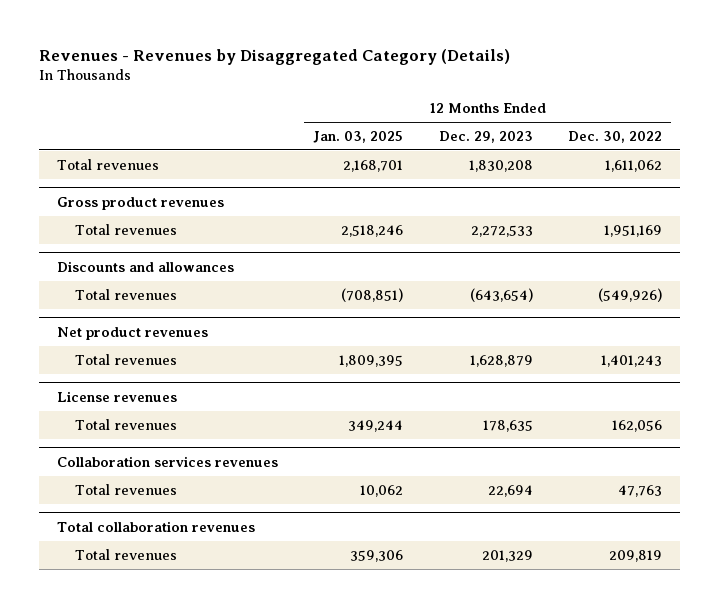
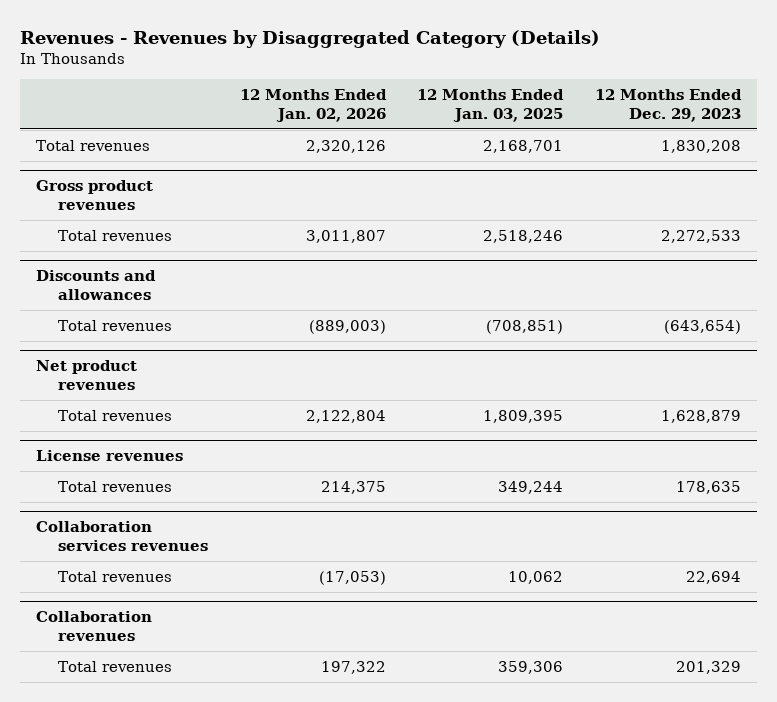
[567,131,662,144] Dec. 30, 2022 -> none
none -> [239,89,387,122] 12 Months Ended Jan. 02, 2026
[56,520,255,532] Total collaboration revenues -> [36,611,153,641] Collaboration revenues

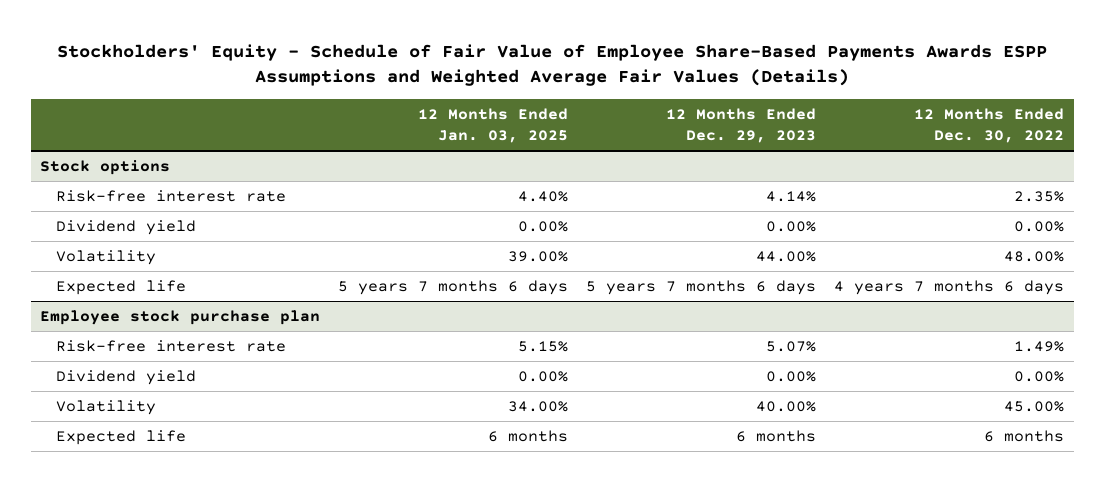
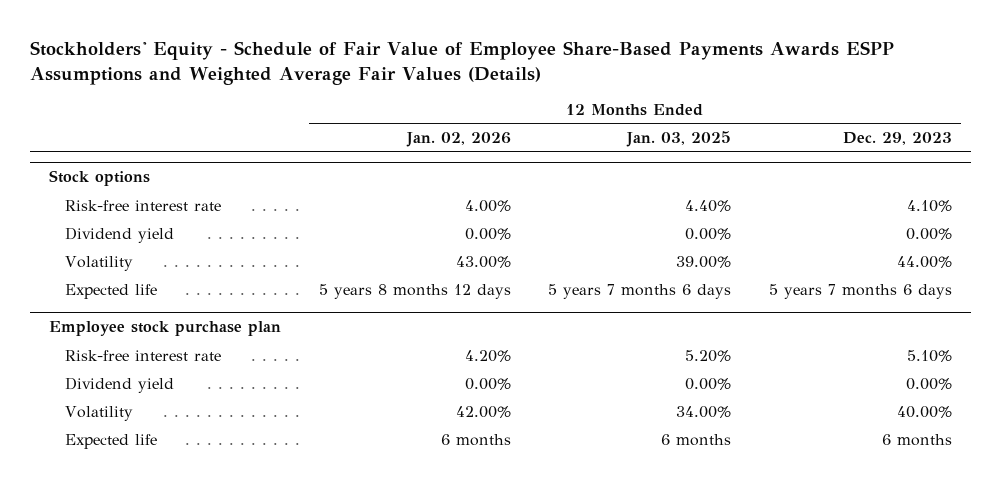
[914,108,1065,143] 12 Months Ended Dec. 30, 2022 -> none
none -> [405,132,511,148] Jan. 02, 2026
[766,191,817,203] 4.14% -> [907,199,953,212] 4.10%
[518,341,569,353] 5.15% -> [685,349,732,362] 5.20%
[766,341,817,353] 5.07% -> [907,349,953,362] 5.10%

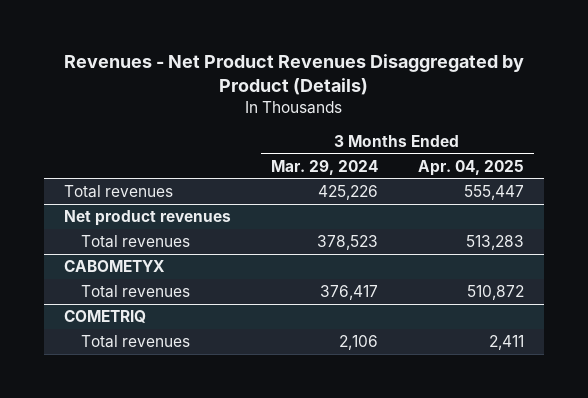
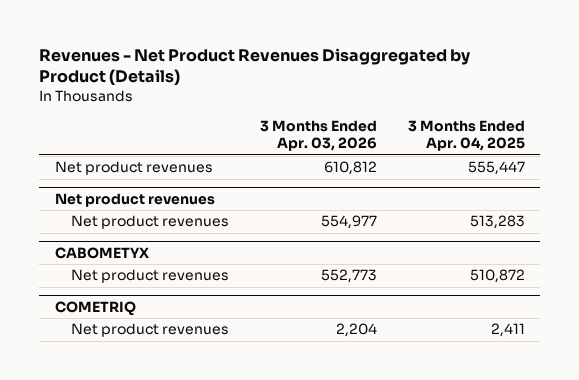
[270,159,378,175] Mar. 29, 2024 -> none
none -> [259,120,377,152] 3 Months Ended Apr. 03, 2026
[63,185,173,199] Total revenues -> [54,161,213,176] Net product revenues
[81,235,191,249] Total revenues -> [71,215,230,230] Net product revenues
[81,285,191,299] Total revenues -> [71,269,230,284] Net product revenues
[81,335,191,349] Total revenues -> [71,323,230,338] Net product revenues

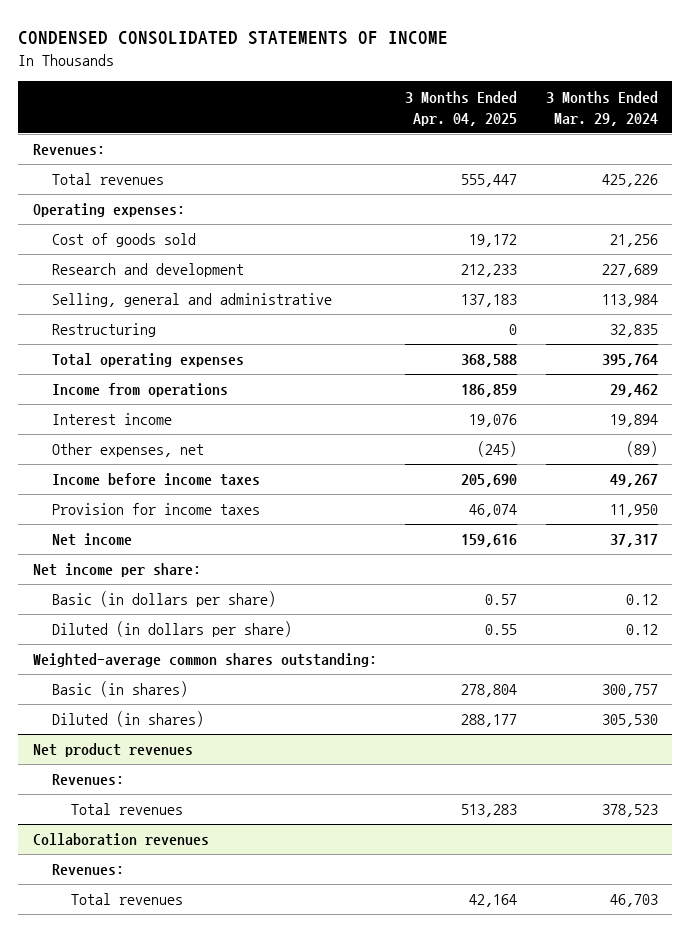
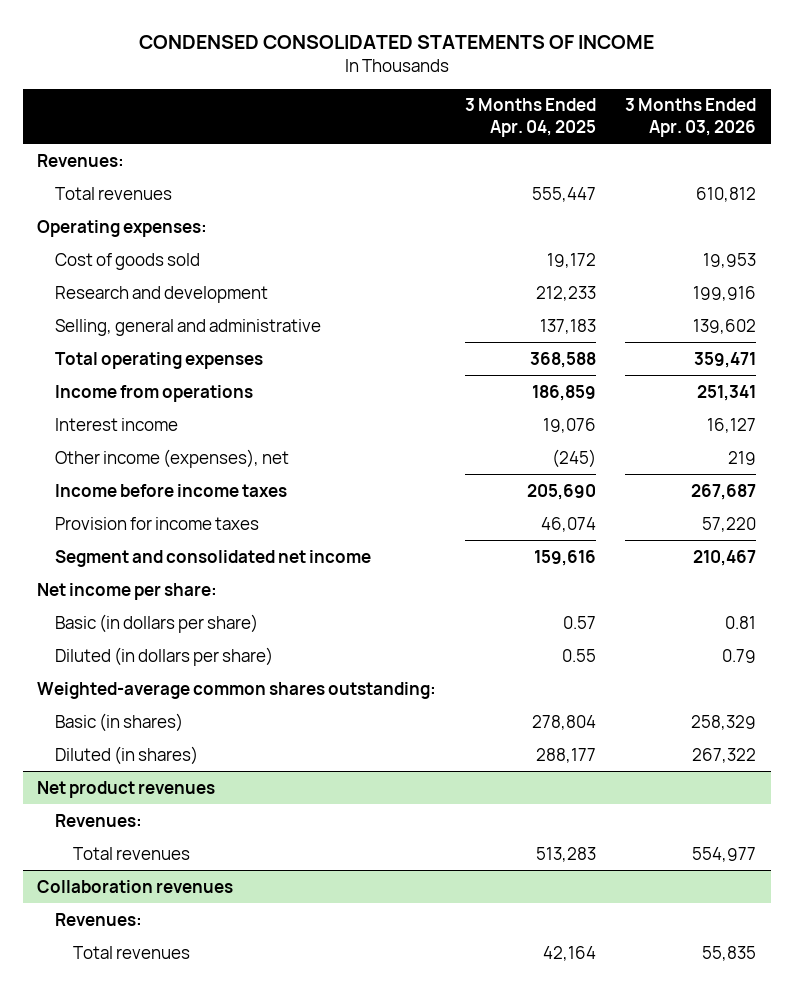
[546,90,659,126] 3 Months Ended Mar. 29, 2024 -> none
none -> [625,98,757,138] 3 Months Ended Apr. 03, 2026
[51,323,156,338] Restructuring -> none
[51,443,204,458] Other expenses, net -> [55,448,290,468] Other income (expenses), net
[51,533,132,547] Net income -> [55,549,372,567] Segment and consolidated net income

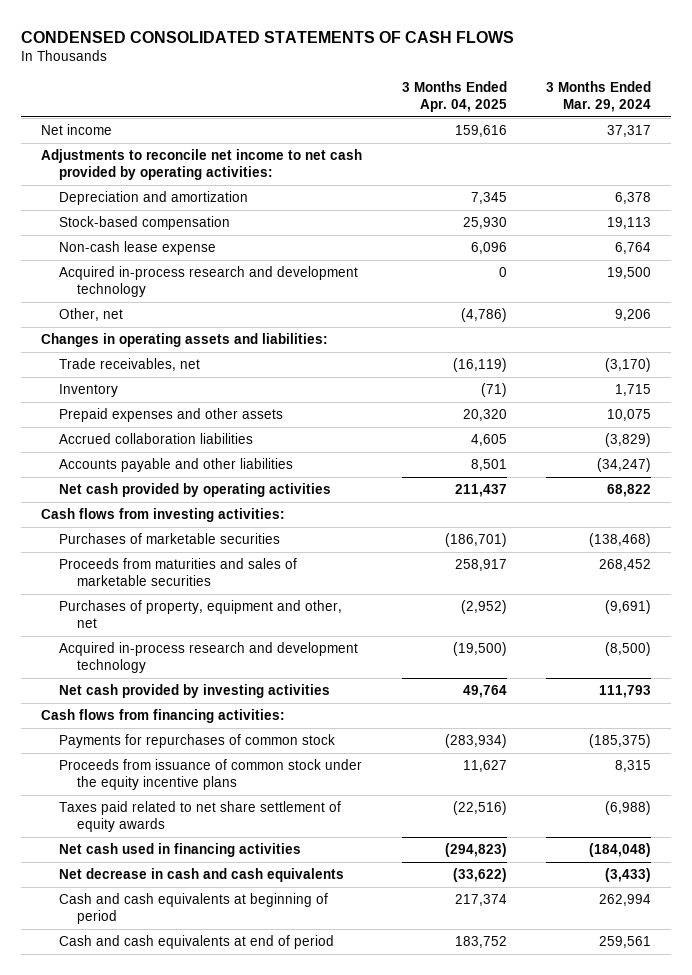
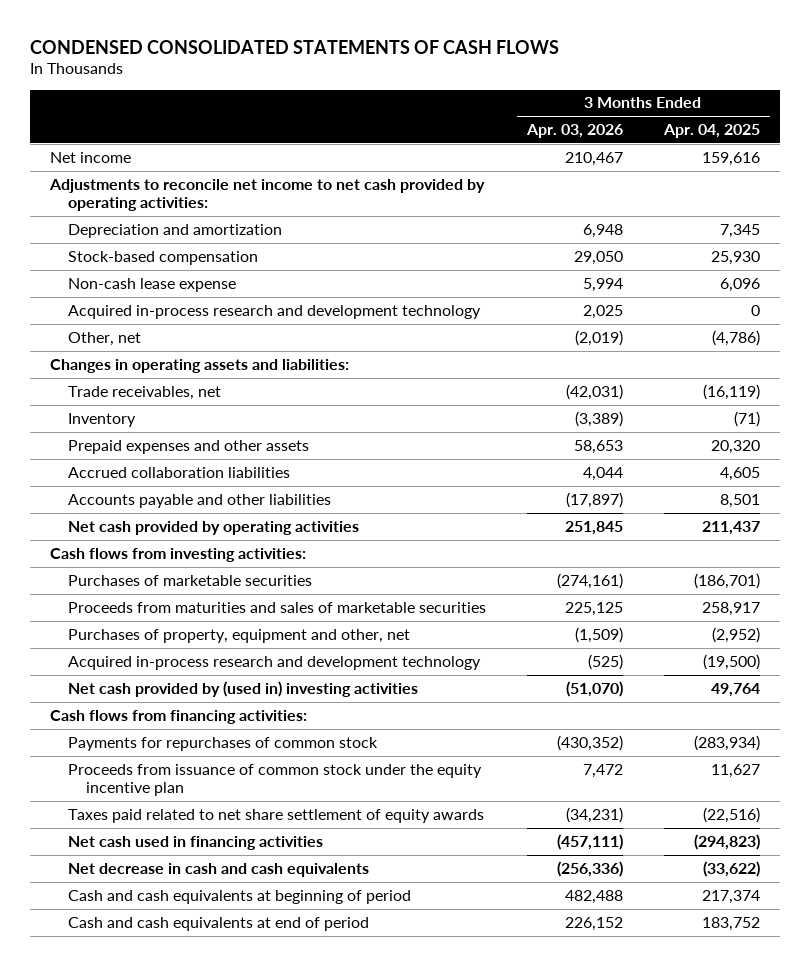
[546,81,652,113] 3 Months Ended Mar. 29, 2024 -> none
none -> [525,123,623,138] Apr. 03, 2026
[59,684,331,699] Net cash provided by investing activities -> [68,680,419,697] Net cash provided by (used in) investing activities
[59,759,363,791] Proceeds from issuance of common stock under the equity incentive plans -> [68,763,483,796] Proceeds from issuance of common stock under the equity incentive plan

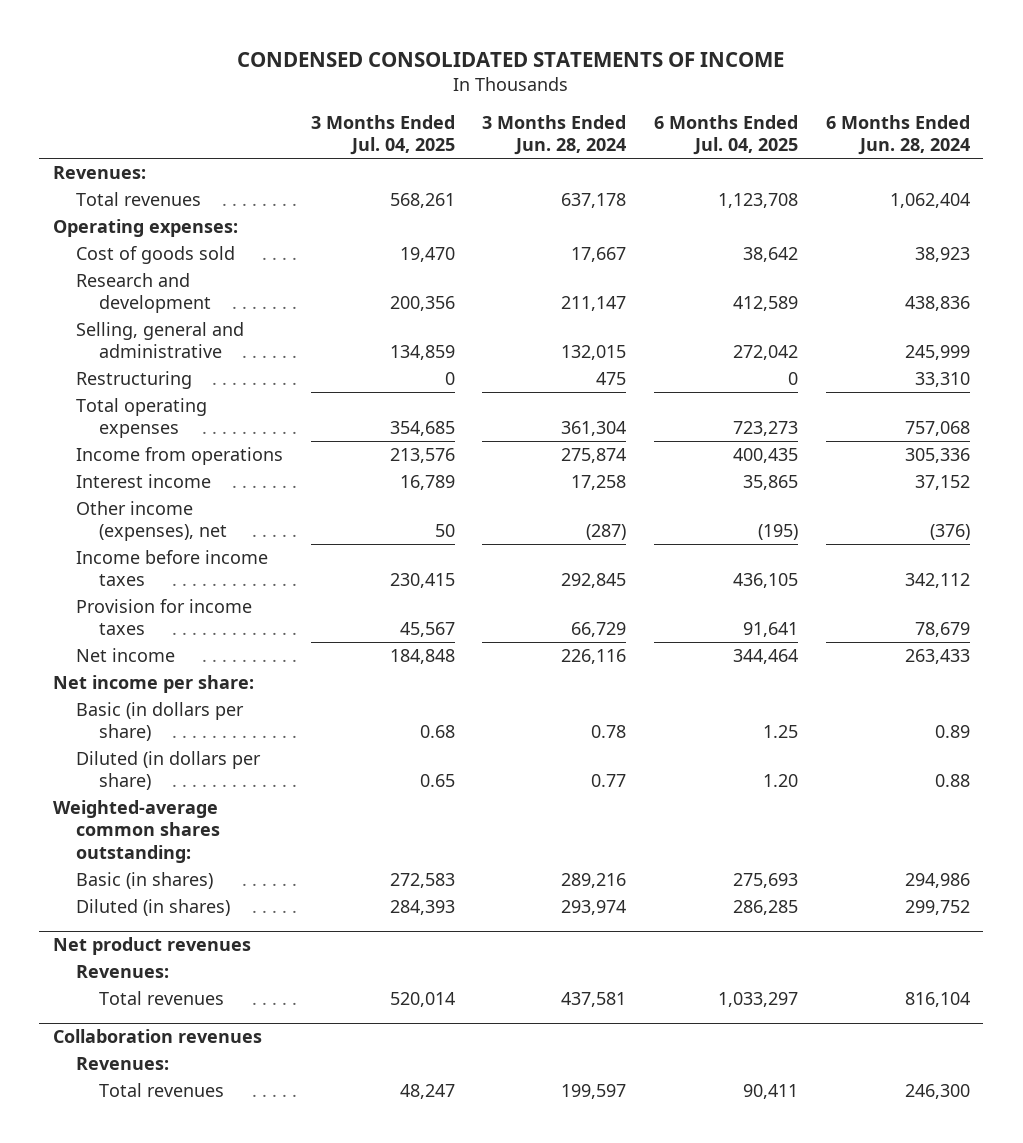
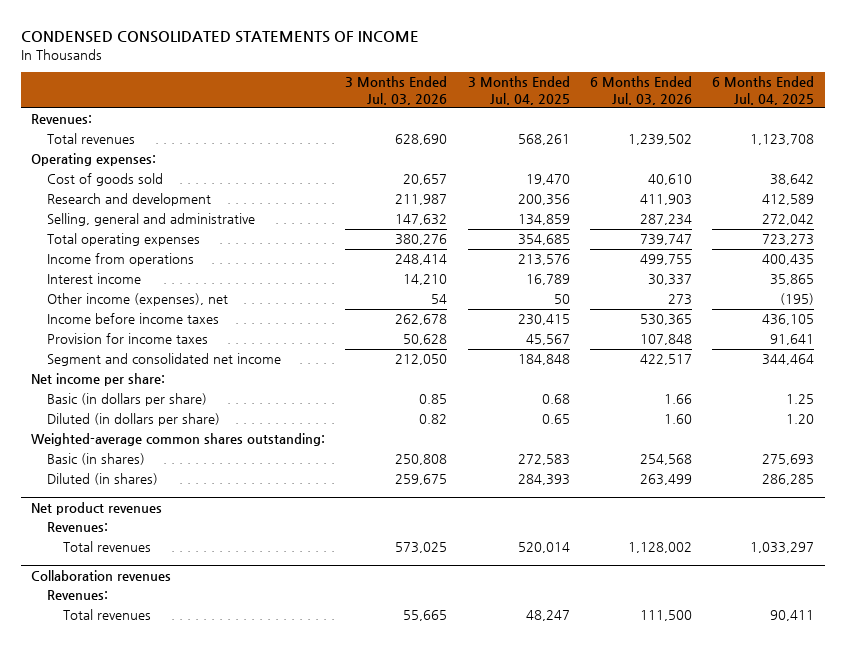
[482,115,627,156] 3 Months Ended Jun. 28, 2024 -> none
[825,115,970,156] 6 Months Ended Jun. 28, 2024 -> none
none -> [345,76,448,105] 3 Months Ended Jul. 03, 2026
none -> [590,76,693,105] 6 Months Ended Jul. 03, 2026
[75,371,192,390] Restructuring -> none
[75,648,175,663] Net income -> [47,353,282,367] Segment and consolidated net income

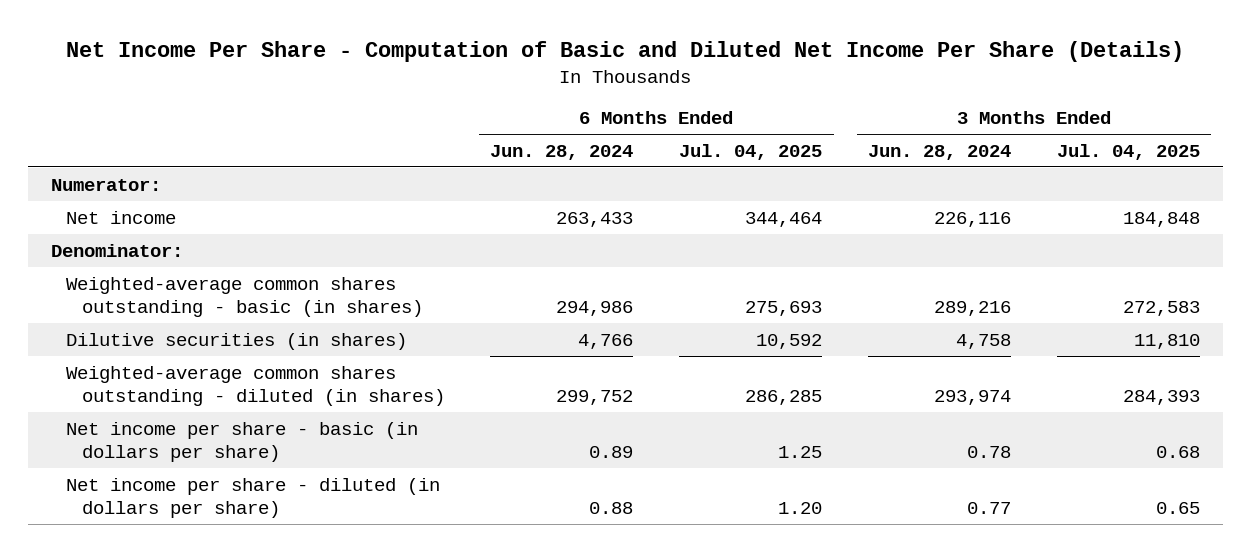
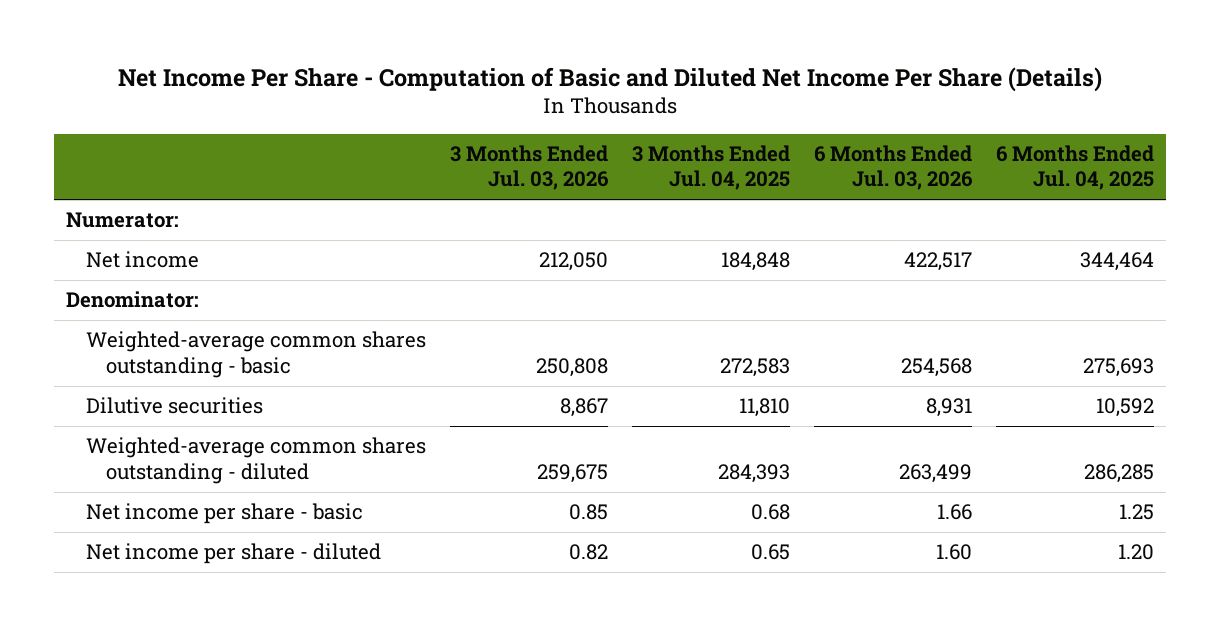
[490,144,634,160] Jun. 28, 2024 -> none
[868,144,1012,160] Jun. 28, 2024 -> none
none -> [450,144,610,191] 3 Months Ended Jul. 03, 2026
none -> [813,144,973,191] 6 Months Ended Jul. 03, 2026
[66,276,423,318] Weighted-average common shares outstanding - basic (in shares) -> [86,331,427,378] Weighted-average common shares outstanding - basic
[66,332,408,350] Dilutive securities (in shares) -> [86,397,264,415] Dilutive securities
[66,365,445,407] Weighted-average common shares outstanding - diluted (in shares) -> [86,437,427,484] Weighted-average common shares outstanding - diluted
[66,421,419,463] Net income per share - basic (in dollars per share) -> [86,503,364,525] Net income per share - basic
[66,477,441,519] Net income per share - diluted (in dollars per share) -> [86,543,382,565] Net income per share - diluted

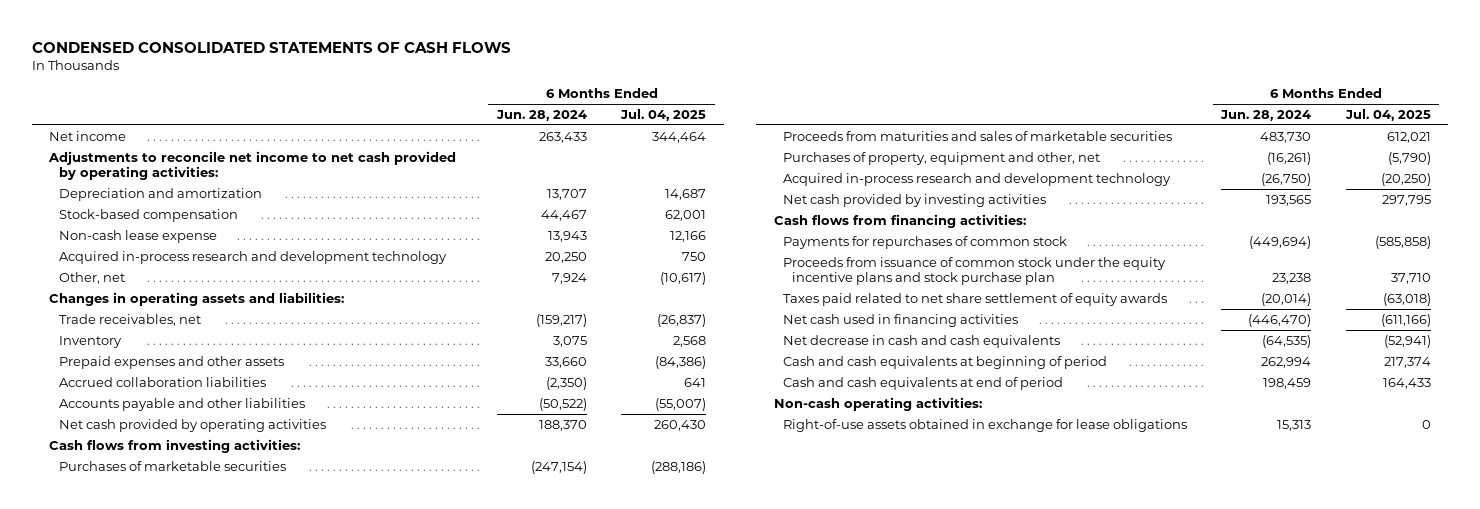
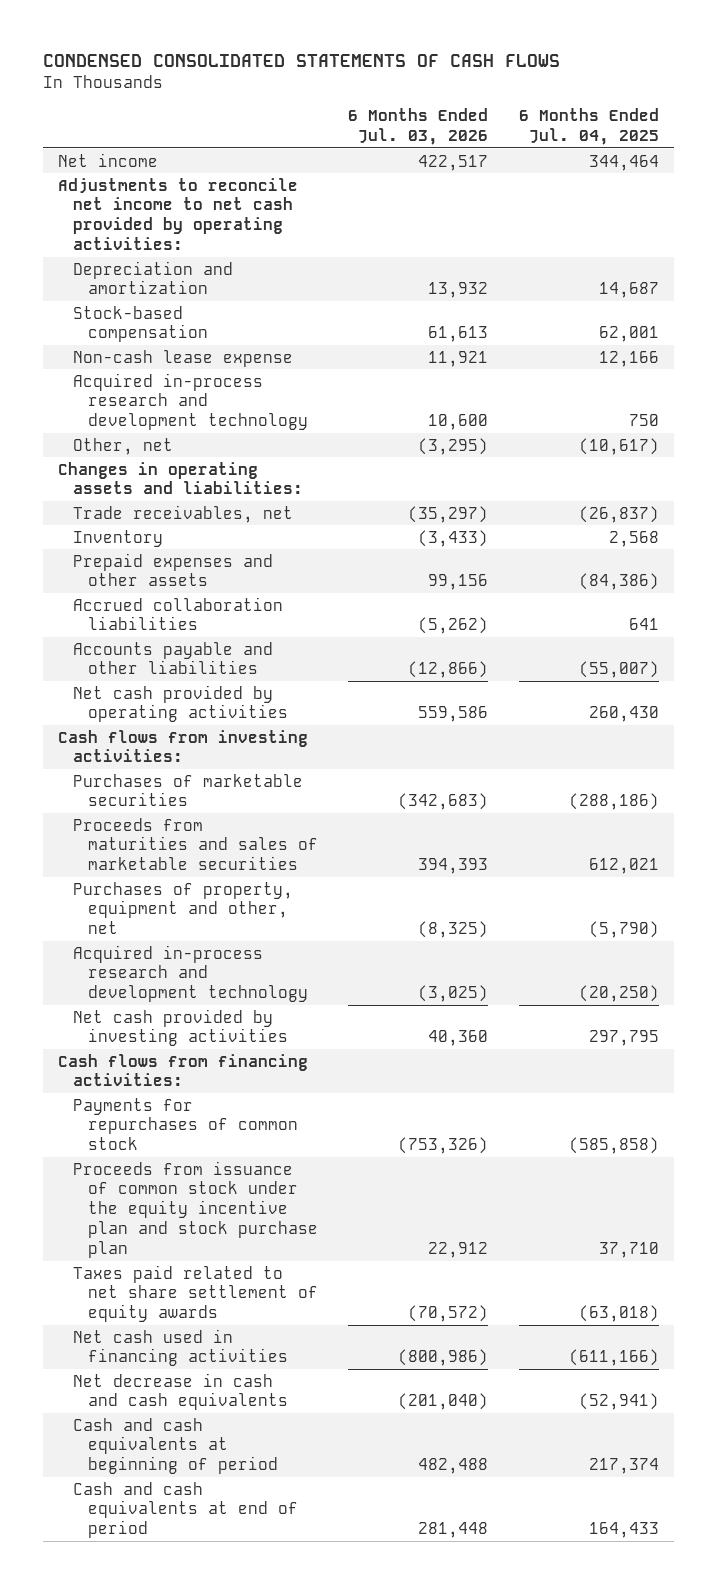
[496,109,588,121] Jun. 28, 2024 -> none
none -> [348,108,489,145] 6 Months Ended Jul. 03, 2026
[782,256,1166,286] Proceeds from issuance of common stock under the equity incentive plans and stock purchase plan -> [73,1160,319,1258] Proceeds from issuance of common stock under the equity incentive plan and stock purchase plan
[773,396,982,411] Non-cash operating activities: -> none
[782,418,1187,432] Right-of-use assets obtained in exchange for lease obligations -> none

